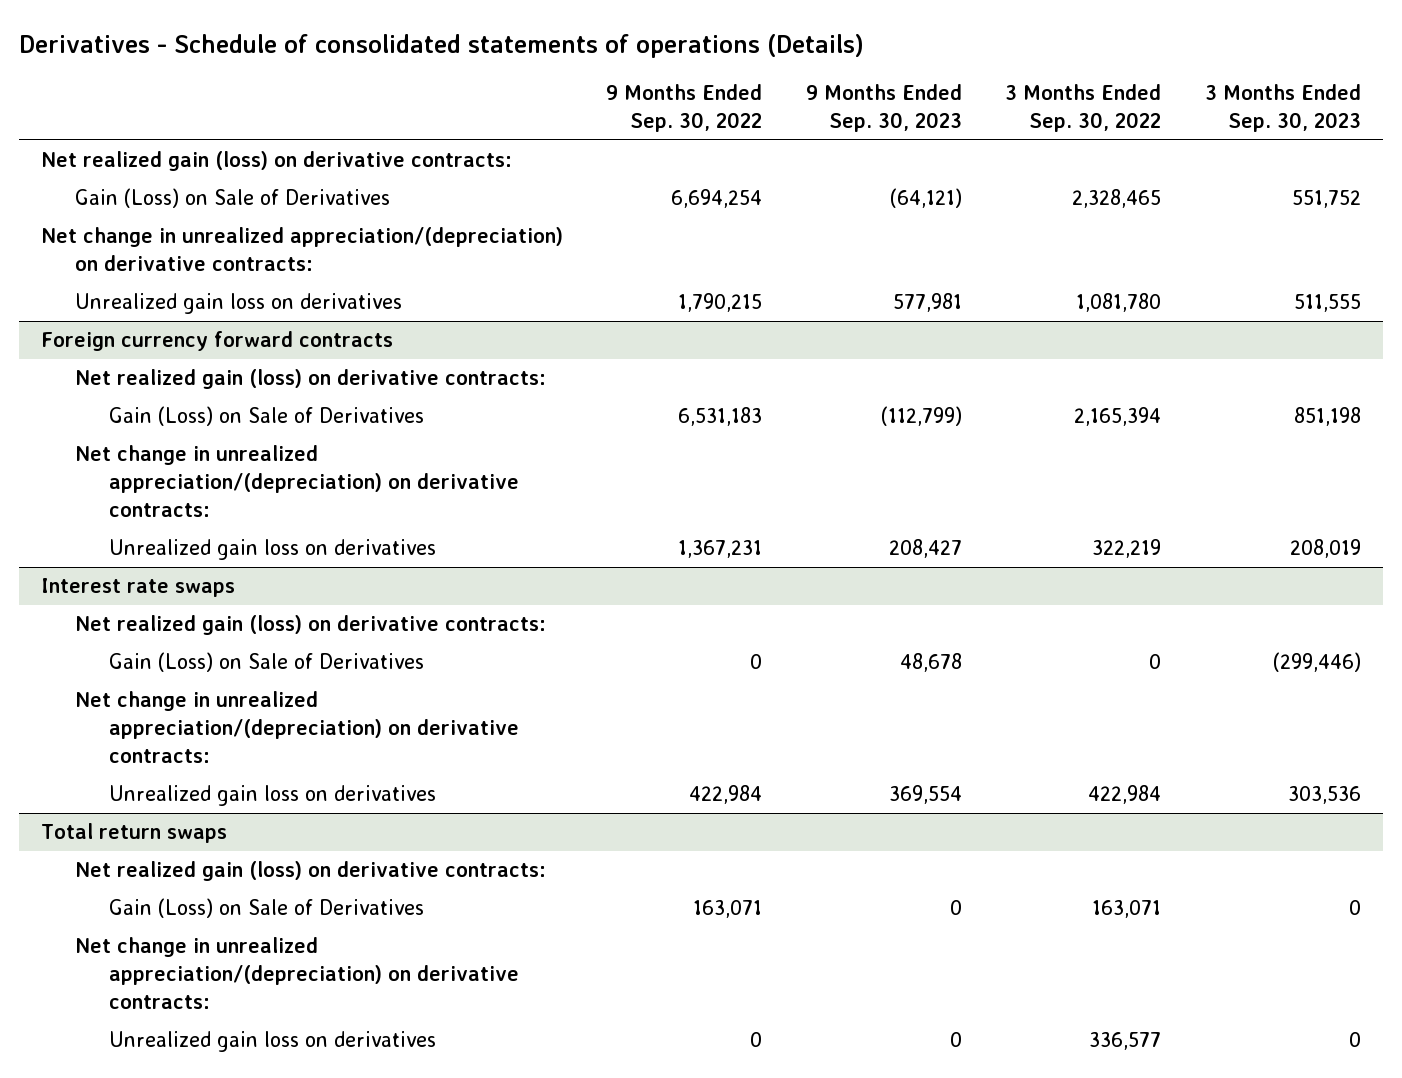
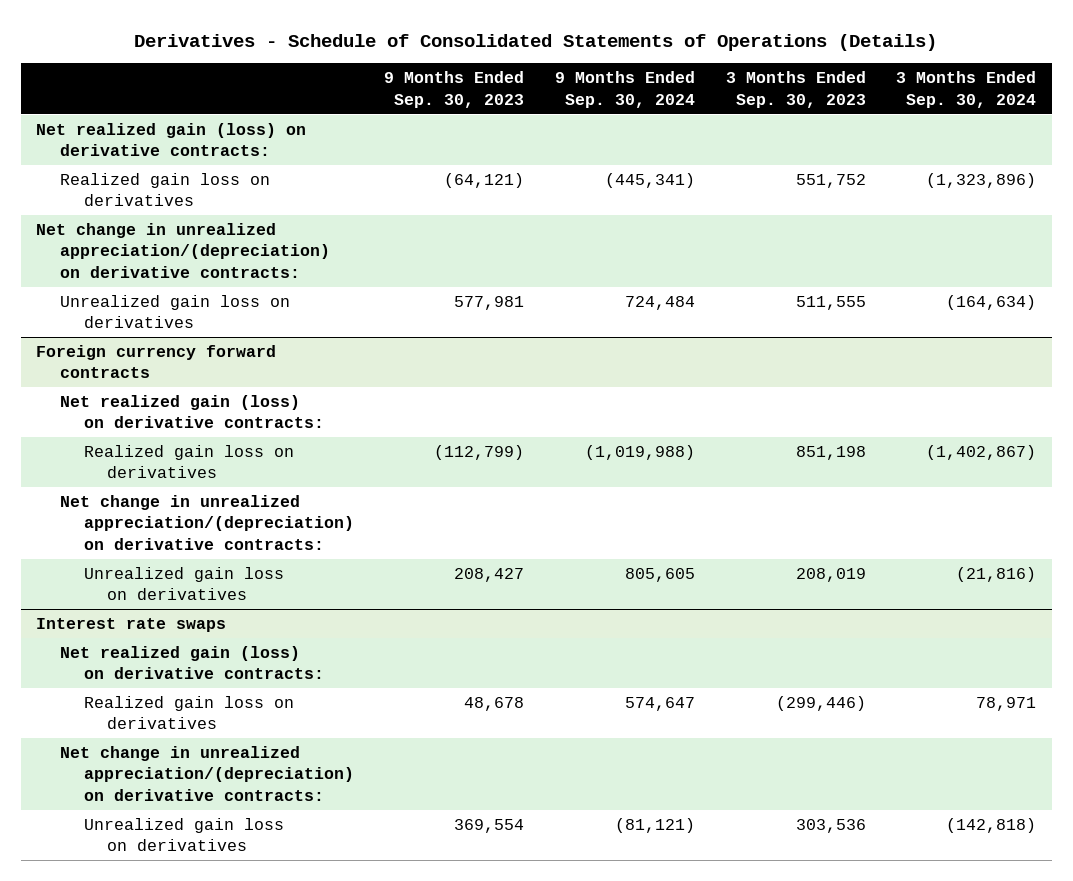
[19,33,865,58] Derivatives - Schedule of consolidated statements of operations (Details) -> [134,33,938,51] Derivatives - Schedule of Consolidated Statements of Operations (Details)
[606,84,763,133] 9 Months Ended Sep. 30, 2022 -> none
[1005,84,1162,133] 3 Months Ended Sep. 30, 2022 -> none
none -> [554,71,695,108] 9 Months Ended Sep. 30, 2024
none -> [896,71,1037,108] 3 Months Ended Sep. 30, 2024
[74,188,390,209] Gain (Loss) on Sale of Derivatives -> [59,172,270,207] Realized gain loss on derivatives
[108,406,424,427] Gain (Loss) on Sale of Derivatives -> [83,444,294,479] Realized gain loss on derivatives
[108,652,424,673] Gain (Loss) on Sale of Derivatives -> [83,695,294,730] Realized gain loss on derivatives
[40,823,227,844] Total return swaps -> none
[74,861,546,882] Net realized gain (loss) on derivative contracts: -> none
[108,898,424,919] Gain (Loss) on Sale of Derivatives -> none
[74,937,519,1010] Net change in unrealized appreciation/(depreciation) on derivative contracts: -> none
[108,1031,436,1053] Unrealized gain loss on derivatives -> none

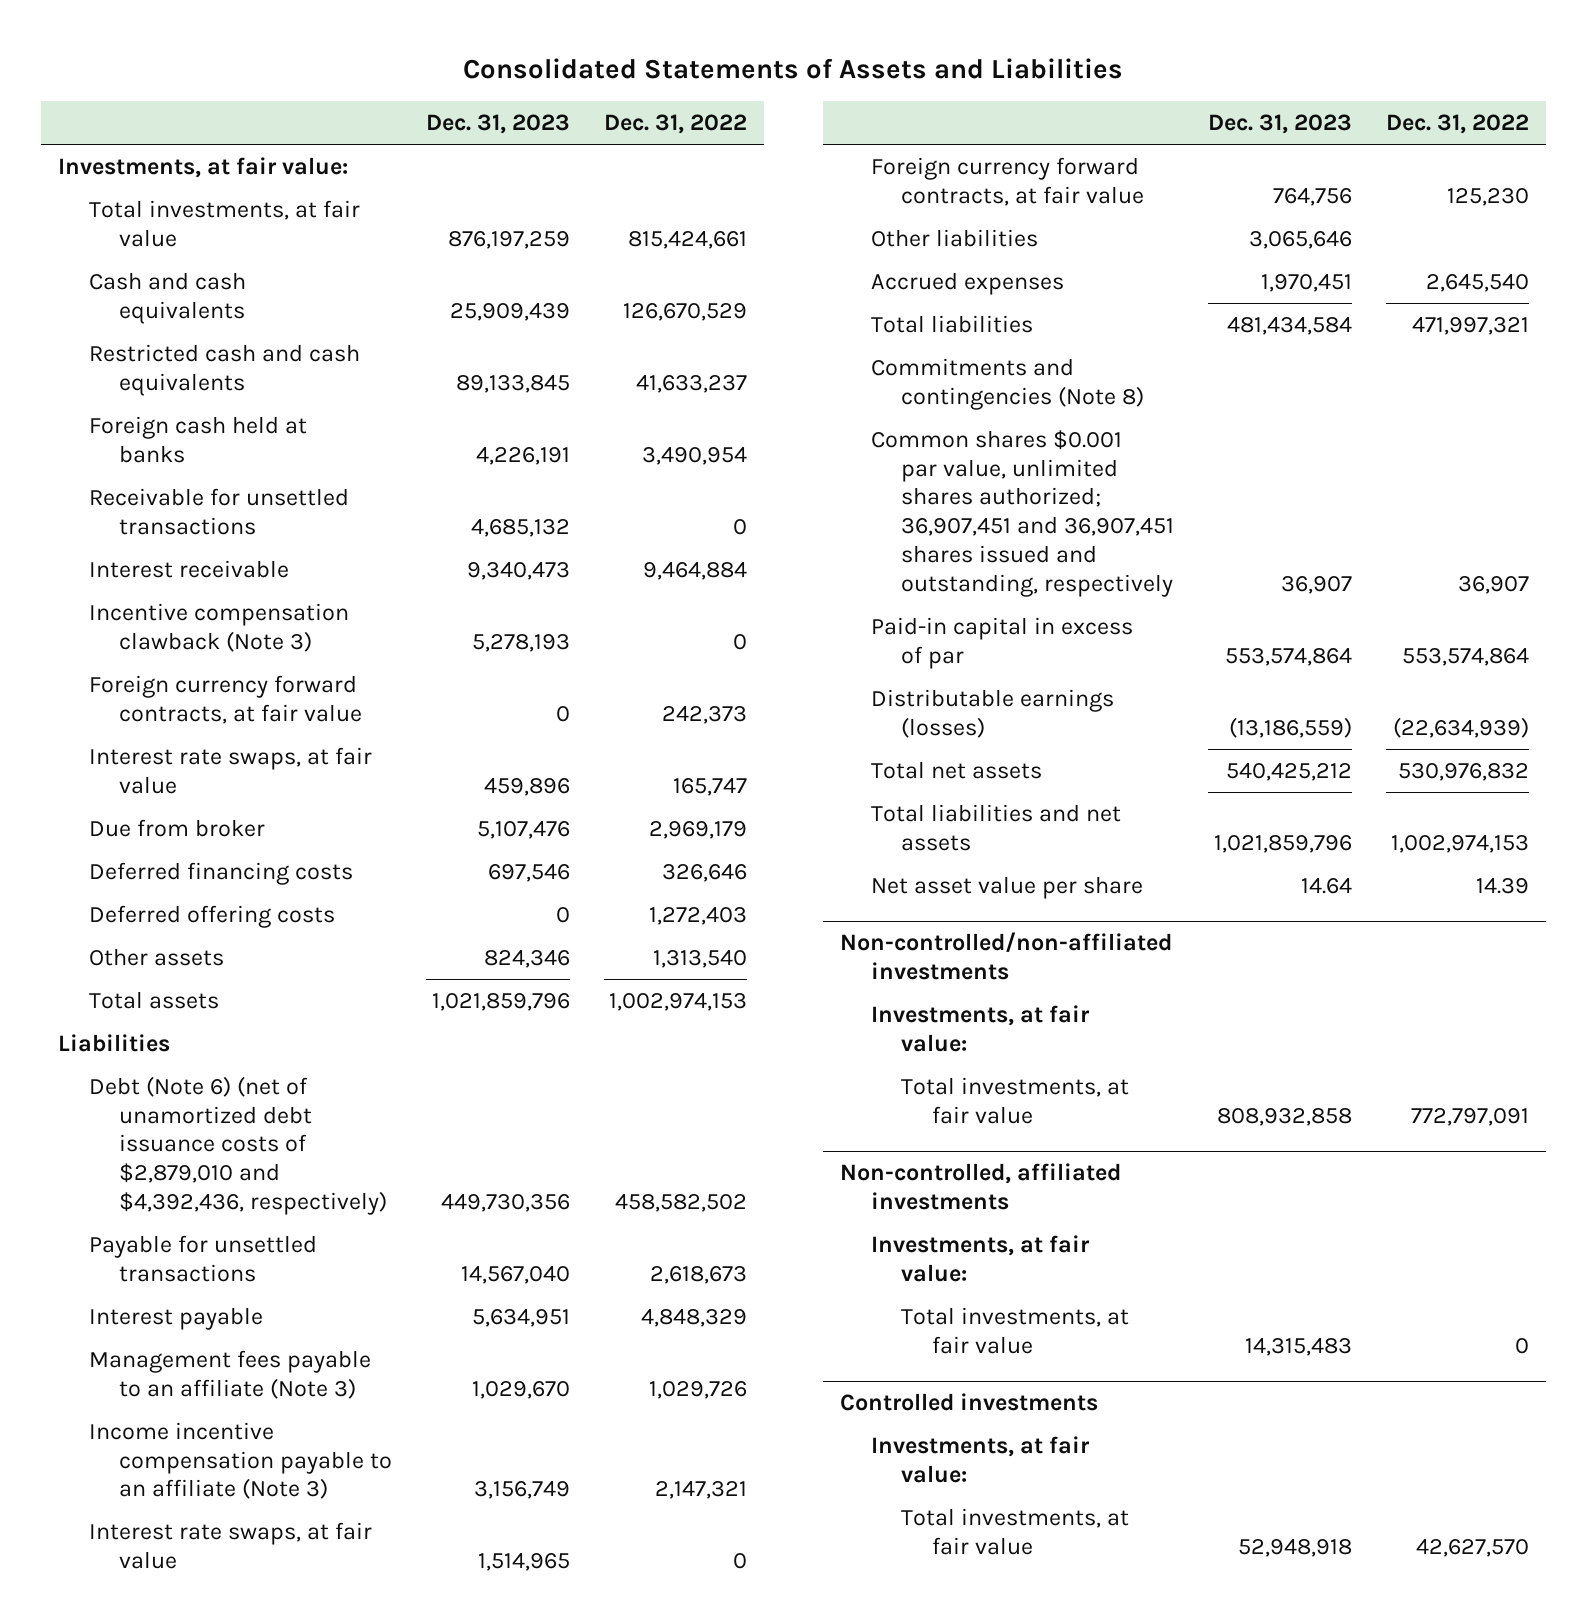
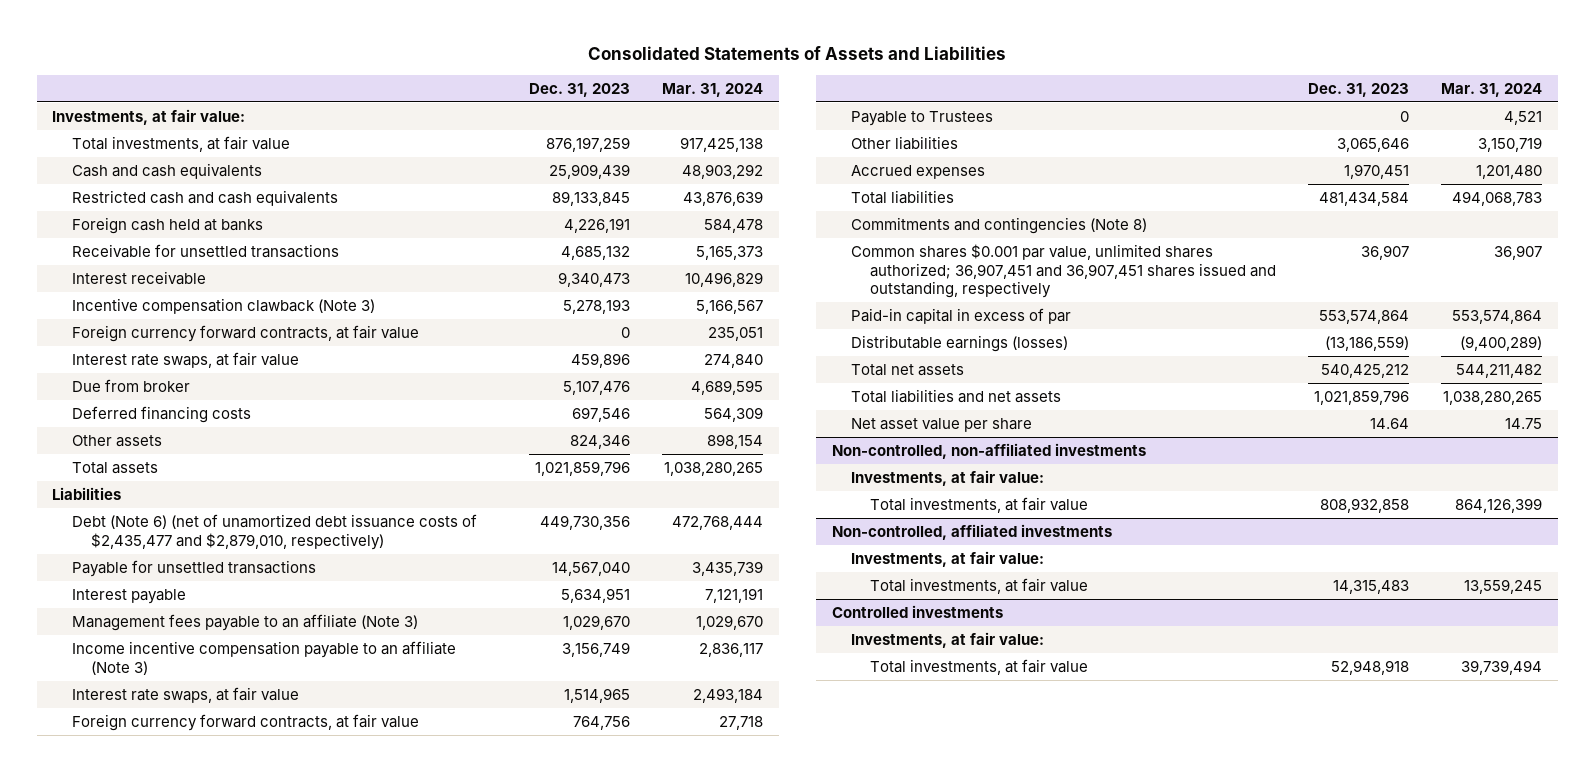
[603,114,747,135] Dec. 31, 2022 -> none
none -> [661,82,763,97] Mar. 31, 2024
[88,904,335,928] Deferred offering costs -> none
[88,1075,388,1215] Debt (Note 6) (net of unamortized debt issuance costs of $2,879,010 and $4,392,436, respectively) -> [71,513,477,550] Debt (Note 6) (net of unamortized debt issuance costs of $2,435,477 and $2,879,010, respectively)
none -> [851,110,994,126] Payable to Trustees
[839,932,1172,981] Non-controlled/non-affiliated investments -> [831,442,1146,459] Non-controlled, non-affiliated investments

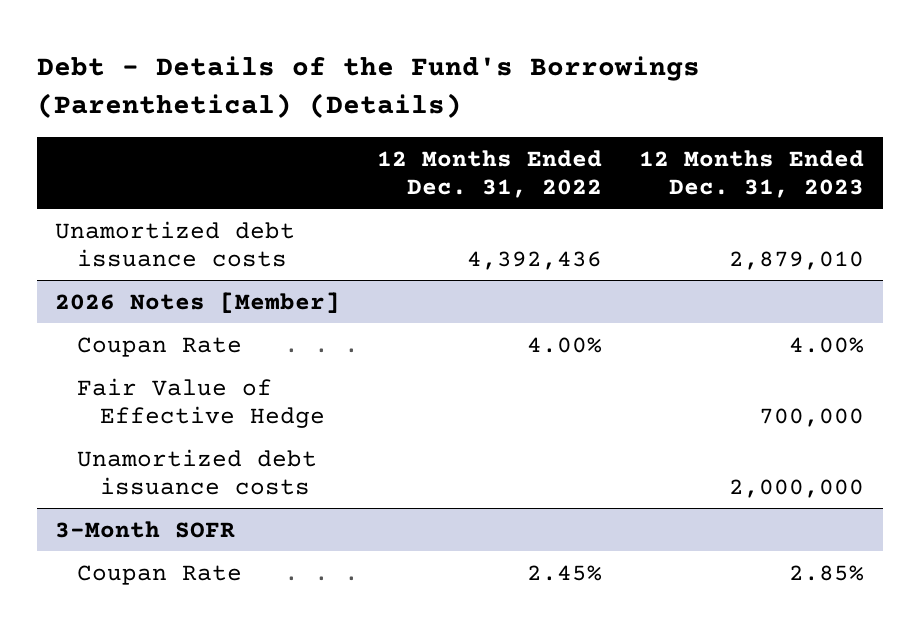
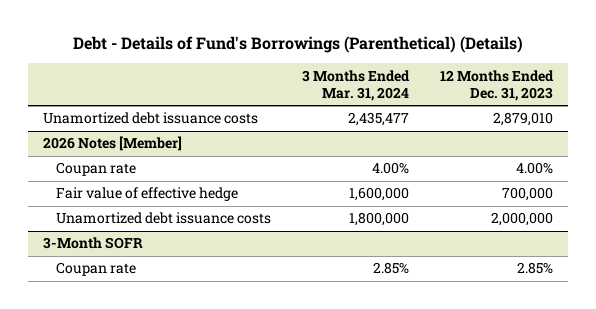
[36,55,700,118] Debt - Details of the Fund's Borrowings (Parenthetical) (Details) -> [72,36,523,54] Debt - Details of Fund's Borrowings (Parenthetical) (Details)
[377,149,603,199] 12 Months Ended Dec. 31, 2022 -> none
none -> [302,69,411,102] 3 Months Ended Mar. 31, 2024
[77,336,243,357] Coupan Rate -> [56,162,137,177] Coupan rate
[77,377,325,429] Fair Value of Effective Hedge -> [56,187,239,202] Fair value of effective hedge
[77,564,243,585] Coupan Rate -> [56,262,137,277] Coupan rate

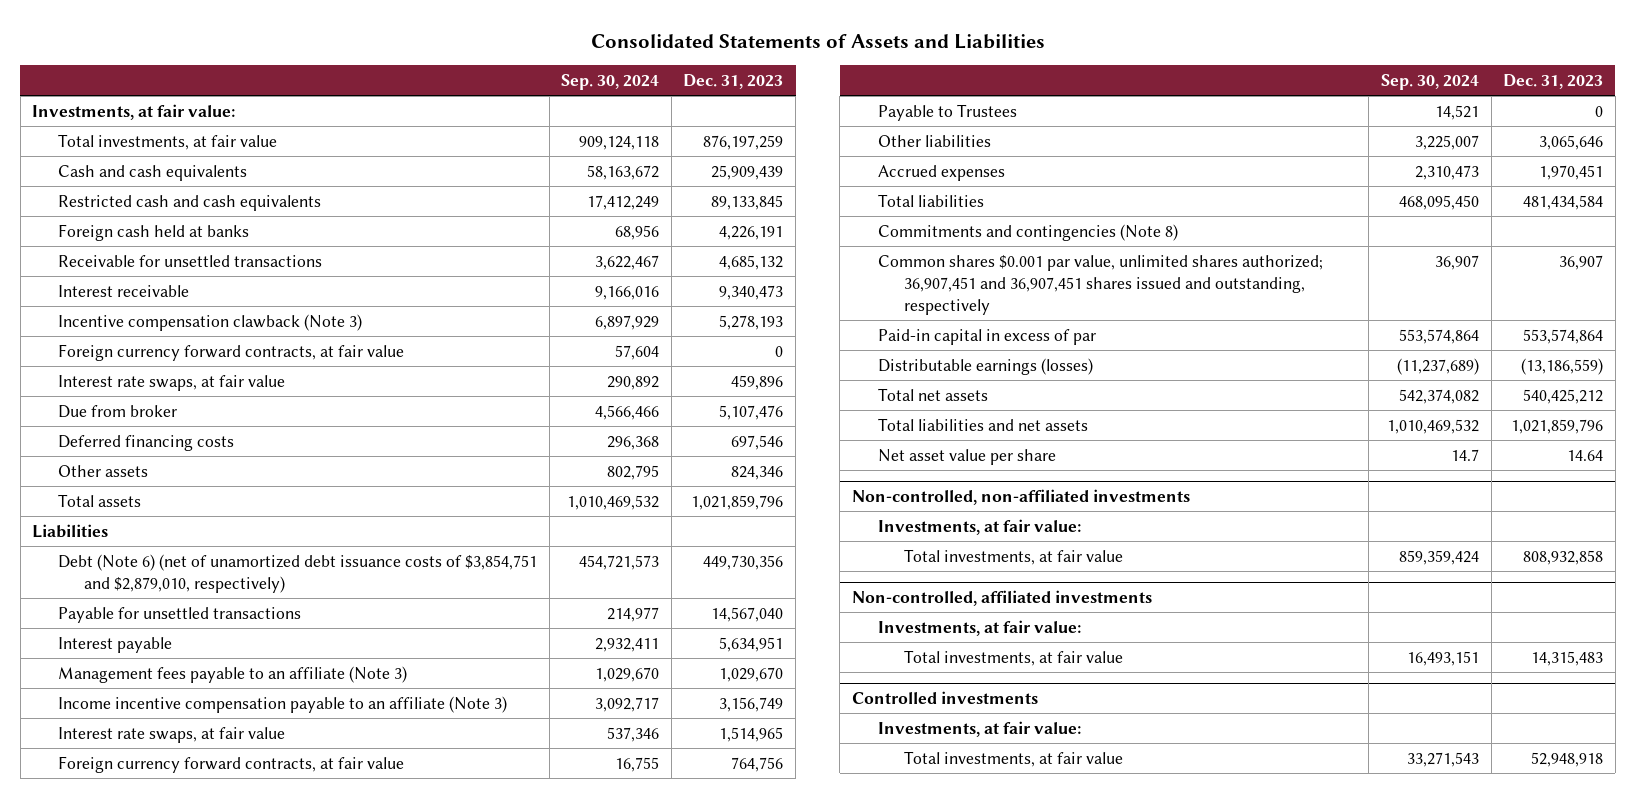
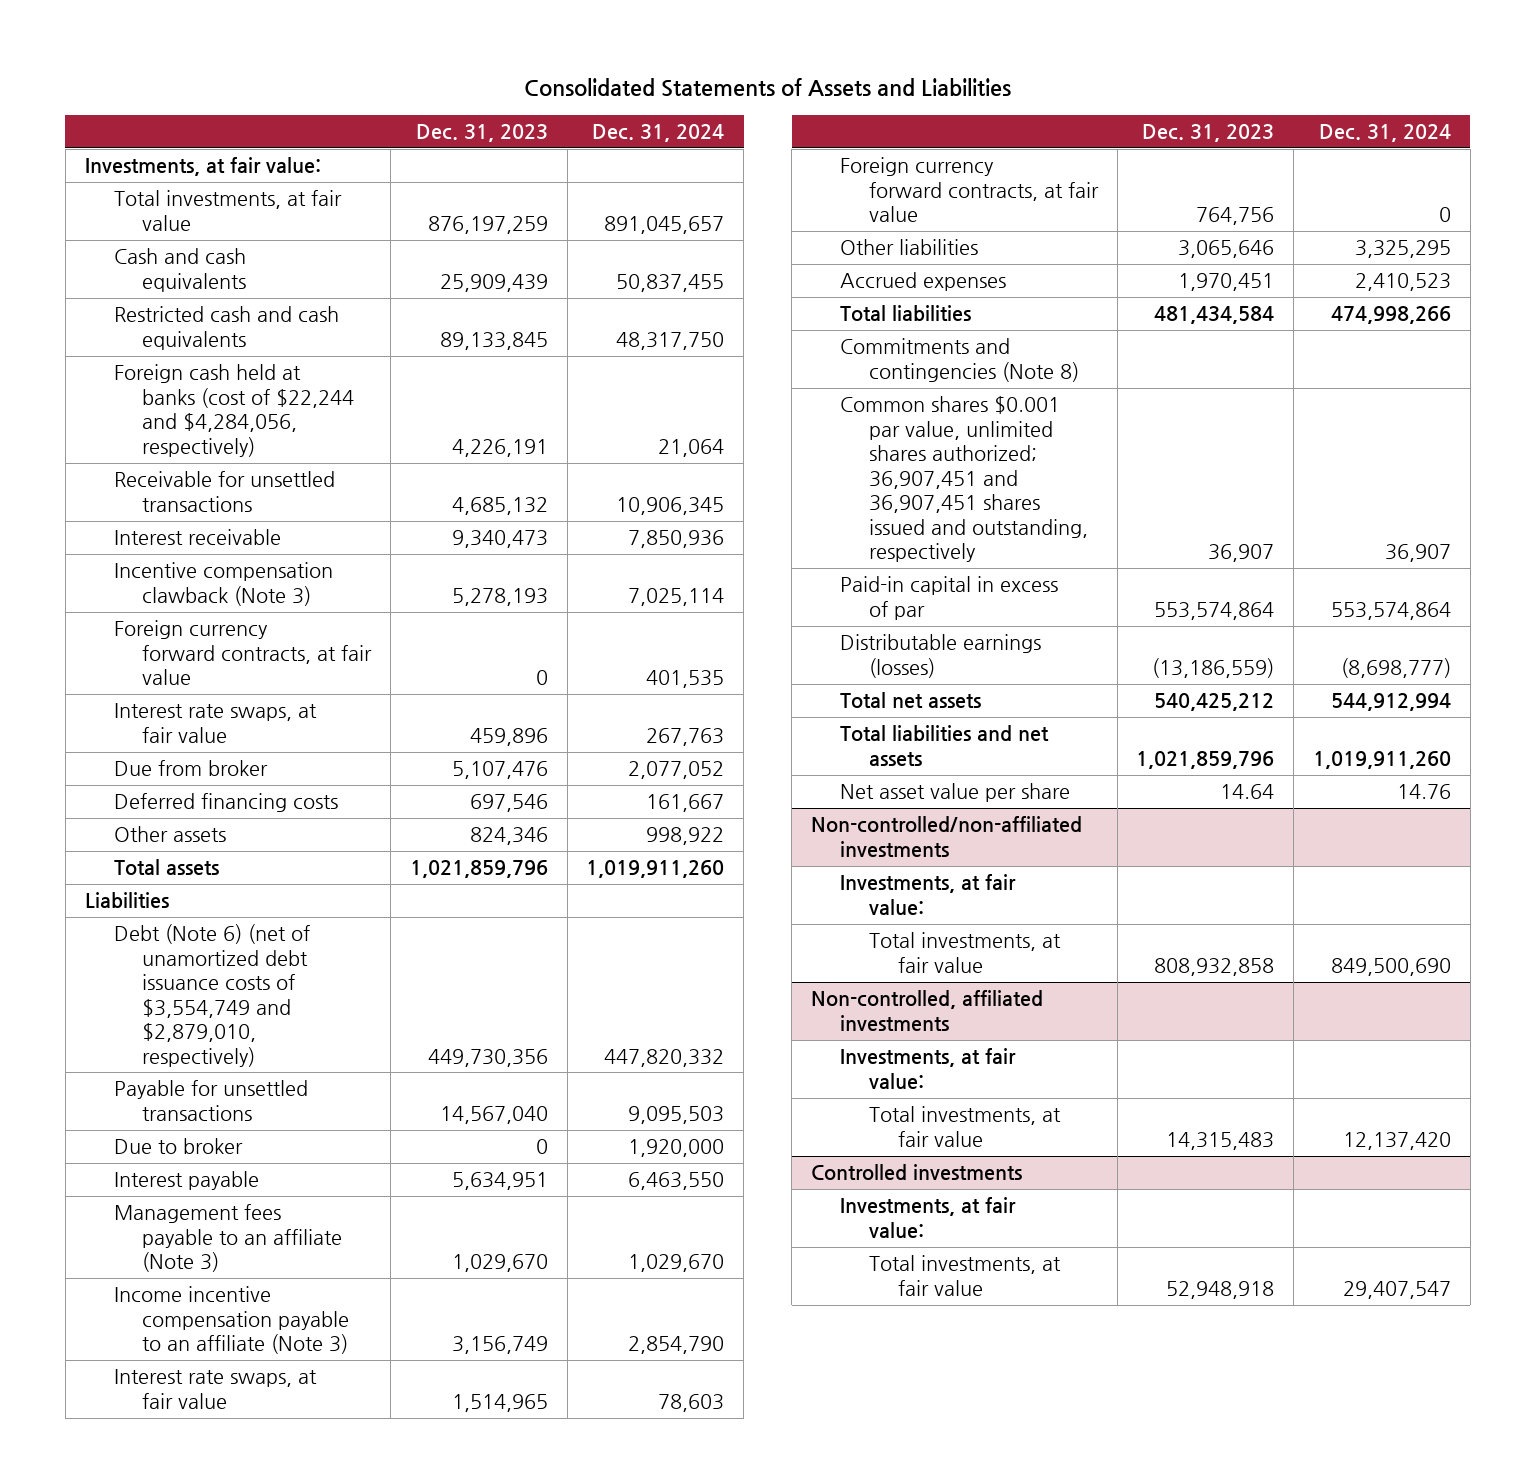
[561,73,660,90] Sep. 30, 2024 -> none
none -> [592,124,725,143] Dec. 31, 2024
[58,223,250,241] Foreign cash held at banks -> [113,364,355,457] Foreign cash held at banks (cost of $22,244 and $4,284,056, respectively)
[58,553,538,593] Debt (Note 6) (net of unamortized debt issuance costs of $3,854,751 and $2,879,010, respectively) -> [113,924,310,1067] Debt (Note 6) (net of unamortized debt issuance costs of $3,554,749 and $2,879,010, respectively)
none -> [113,1138,243,1155] Due to broker
[877,103,1017,121] Payable to Trustees -> none
[851,488,1190,505] Non-controlled, non-affiliated investments -> [811,816,1083,857] Non-controlled/non-affiliated investments

